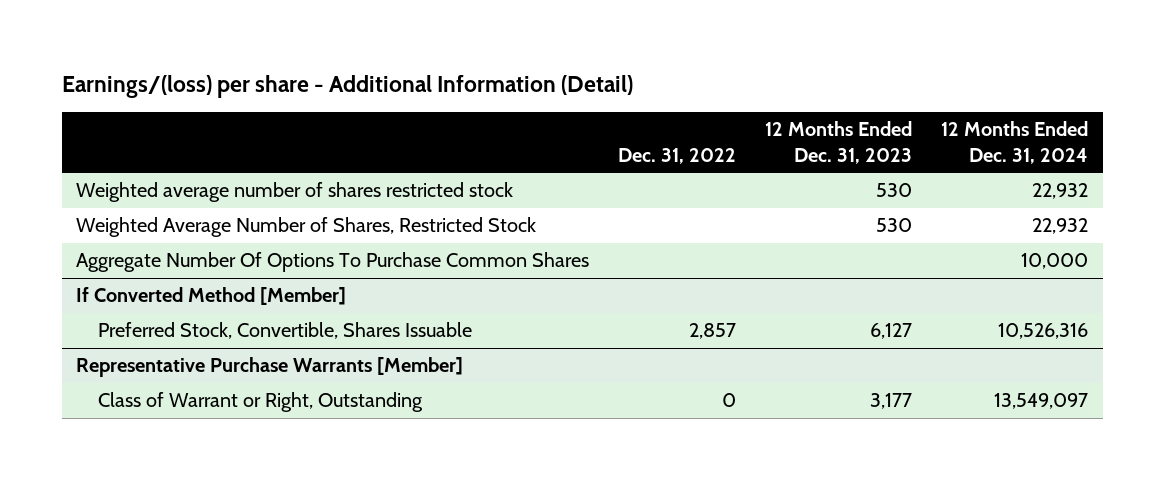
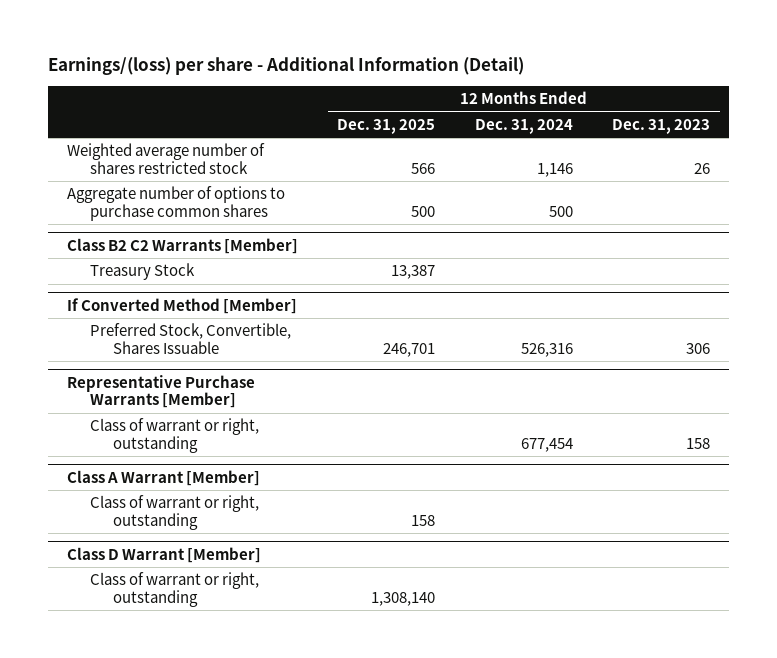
[618,147,737,164] Dec. 31, 2022 -> none
none -> [337,118,436,134] Dec. 31, 2025
[76,217,537,238] Weighted Average Number of Shares, Restricted Stock -> none
[876,183,913,198] 530 -> [693,162,710,174] 26
[1032,183,1089,200] 22,932 -> [536,162,573,177] 1,146
[76,252,590,273] Aggregate Number Of Options To Purchase Common Shares -> [67,186,286,221] Aggregate number of options to purchase common shares
[1021,253,1089,270] 10,000 -> [548,205,573,217] 500
none -> [67,237,299,254] Class B2 C2 Warrants [Member]
none -> [90,263,196,281] Treasury Stock
[870,323,913,340] 6,127 -> [685,342,710,354] 306
[998,323,1089,340] 10,526,316 -> [520,342,573,357] 526,316
[98,392,424,413] Class of Warrant or Right, Outstanding -> [90,418,260,453] Class of warrant or right, outstanding
[870,393,913,410] 3,177 -> [685,437,710,449] 158
[994,393,1089,410] 13,549,097 -> [520,437,573,452] 677,454
none -> [67,469,261,486] Class A Warrant [Member]
none -> [90,495,260,530] Class of warrant or right, outstanding
none -> [67,546,262,563] Class D Warrant [Member]
none -> [90,572,260,607] Class of warrant or right, outstanding

